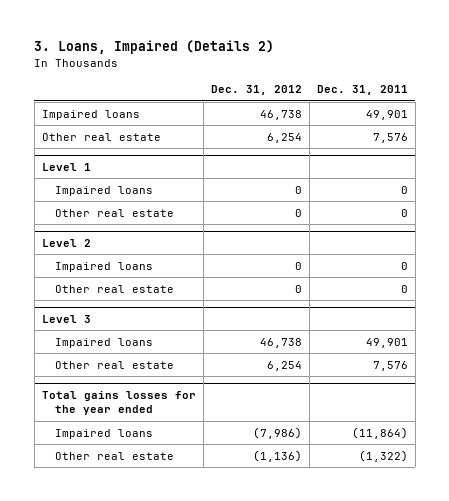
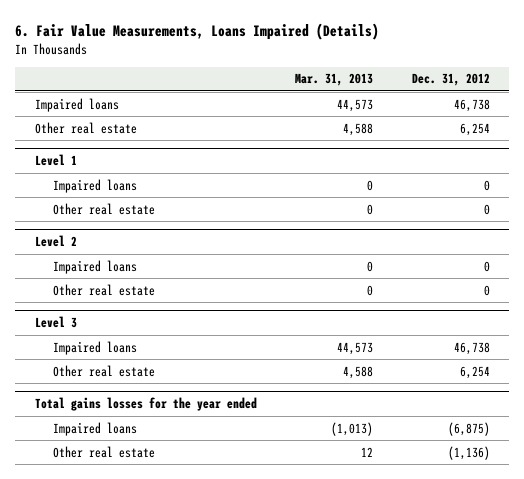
[34,40,275,55] 3. Loans, Impaired (Details 2) -> [15,22,380,40] 6. Fair Value Measurements, Loans Impaired (Details)
[316,85,408,96] Dec. 31, 2011 -> none
none -> [295,73,374,87] Mar. 31, 2013
[252,426,302,439] (7,986) -> [447,421,490,436] (6,875)

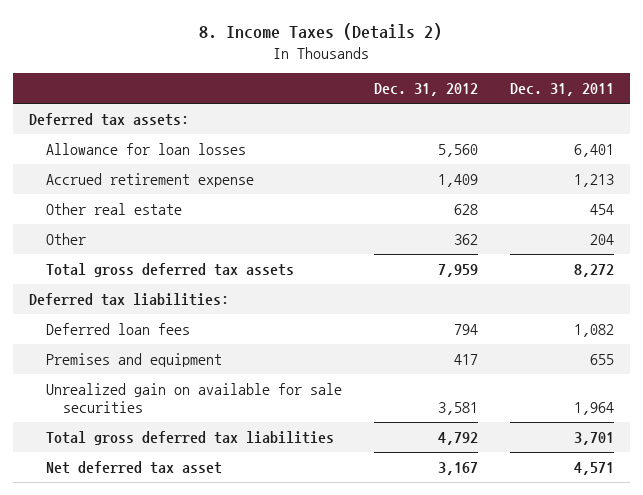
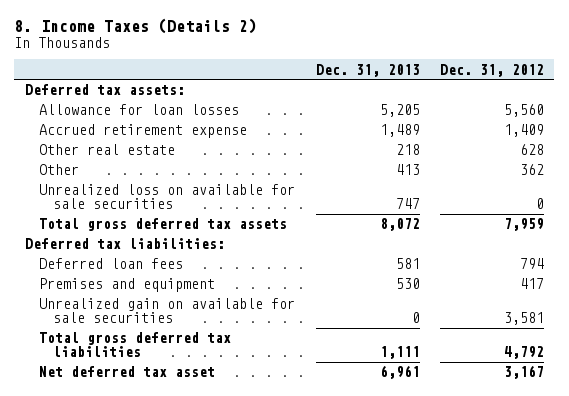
[510,83,615,97] Dec. 31, 2011 -> none
none -> [315,63,420,77] Dec. 31, 2013
none -> [39,184,296,210] Unrealized loss on available for sale securities

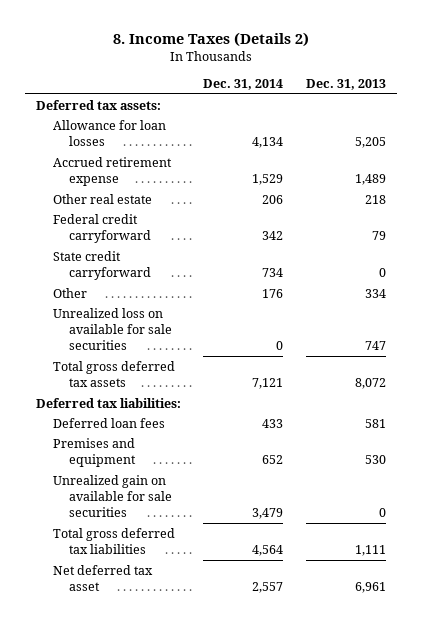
[440,63,545,77] Dec. 31, 2012 -> none
none -> [203,78,284,90] Dec. 31, 2014
none -> [52,213,152,243] Federal credit carryforward
none -> [52,250,152,280] State credit carryforward
[395,164,420,176] 413 -> [364,288,386,298] 334

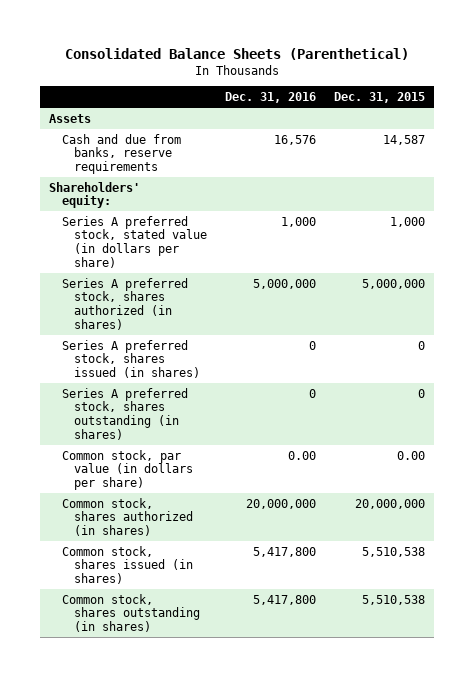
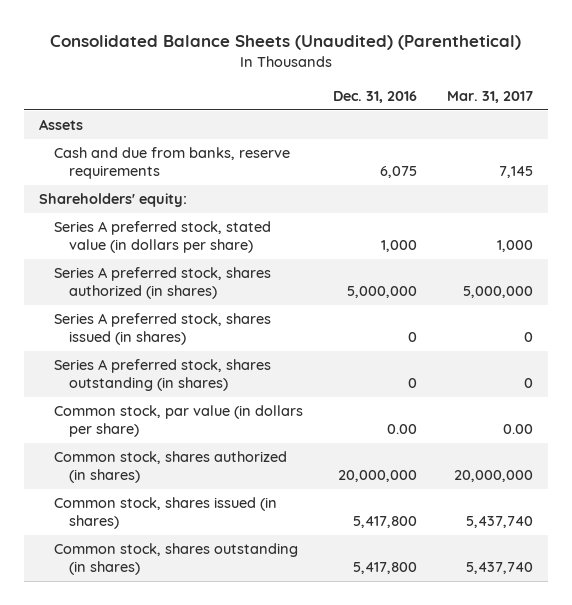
[64,47,409,60] Consolidated Balance Sheets (Parenthetical) -> [49,34,521,50] Consolidated Balance Sheets (Unaudited) (Parenthetical)
[333,92,425,104] Dec. 31, 2015 -> none
none -> [446,90,533,103] Mar. 31, 2017
[273,134,316,145] 16,576 -> [379,166,417,179] 6,075

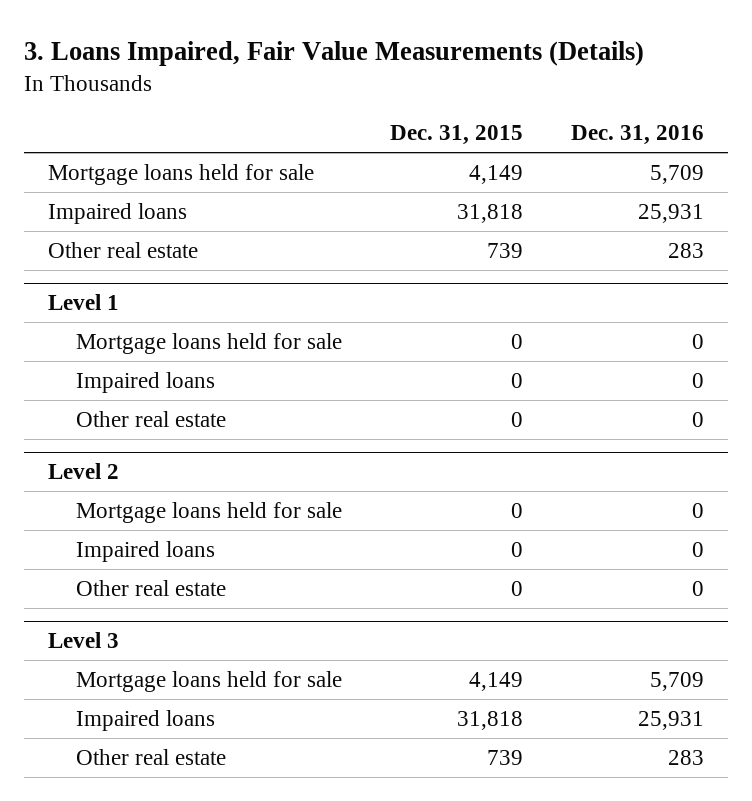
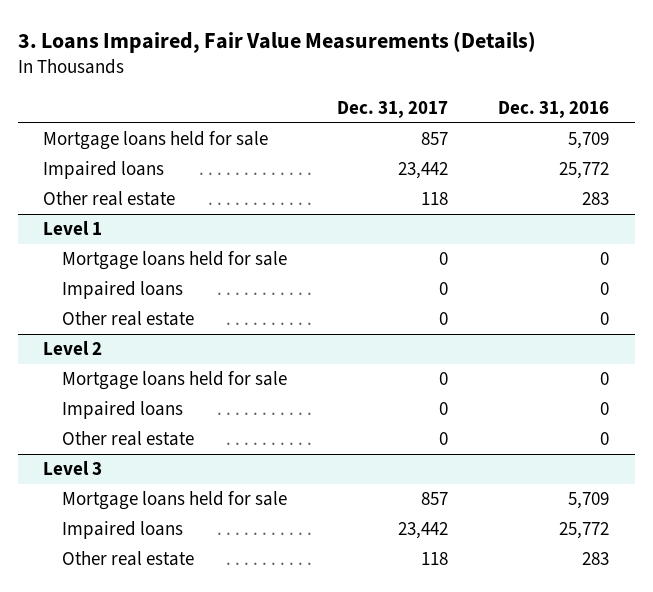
[389,125,523,146] Dec. 31, 2015 -> none
none -> [336,100,448,118] Dec. 31, 2017
[637,203,704,223] 25,931 -> [559,162,610,180] 25,772
[637,710,704,730] 25,931 -> [559,522,610,540] 25,772

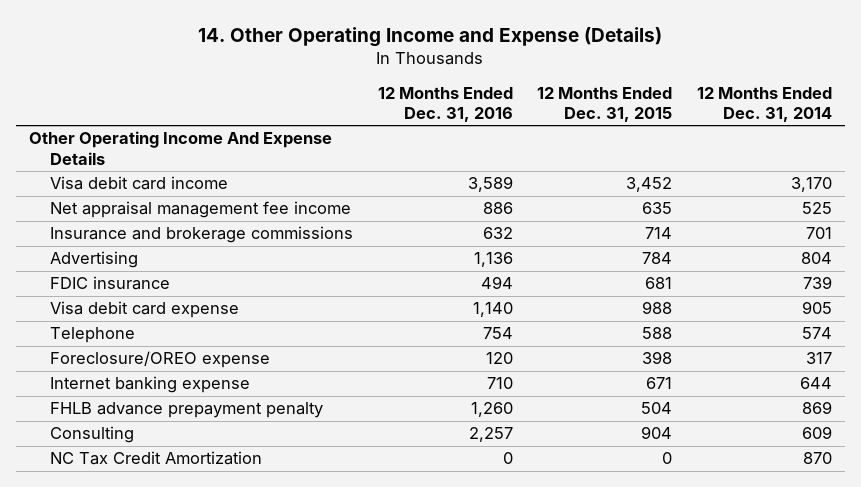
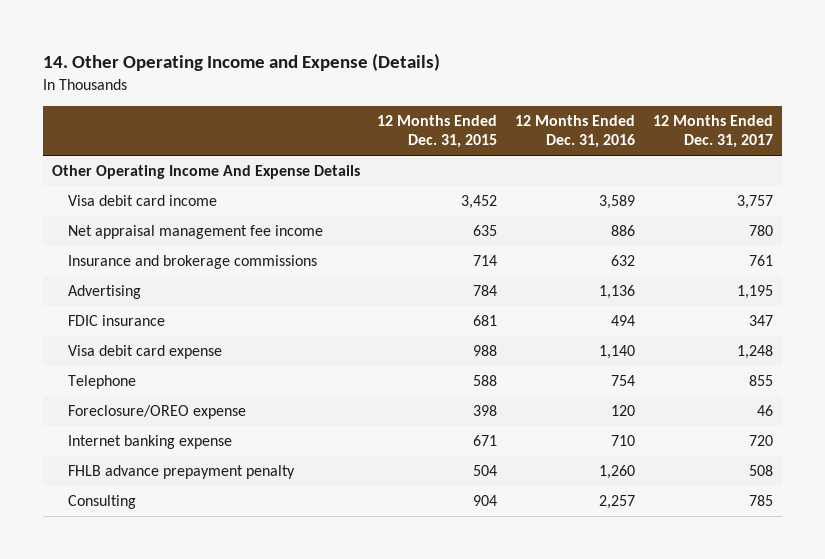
[697,86,833,123] 12 Months Ended Dec. 31, 2014 -> none
none -> [652,115,773,149] 12 Months Ended Dec. 31, 2017
[49,451,262,466] NC Tax Credit Amortization -> none

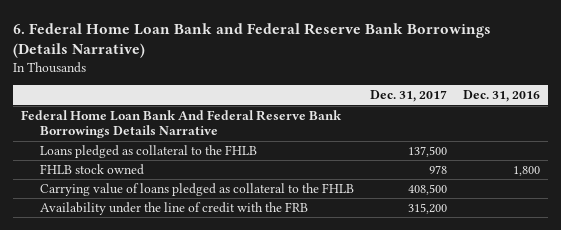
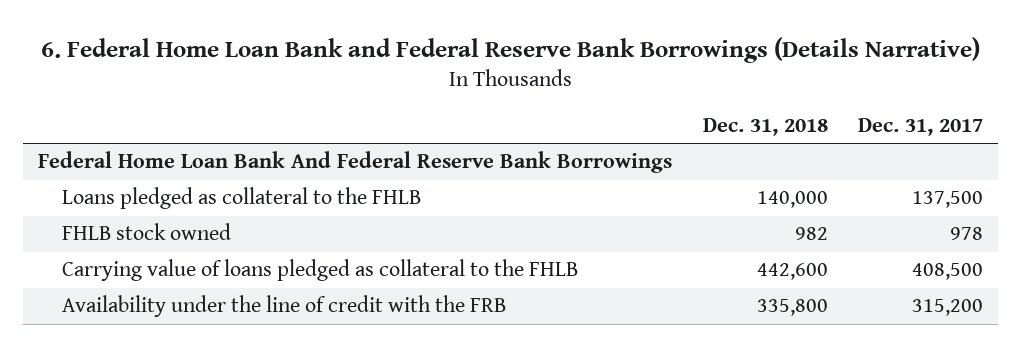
[463,90,541,103] Dec. 31, 2016 -> none
none -> [702,117,828,136] Dec. 31, 2018
[20,110,342,139] Federal Home Loan Bank And Federal Reserve Bank Borrowings Details Narrative -> [38,151,673,174] Federal Home Loan Bank And Federal Reserve Bank Borrowings

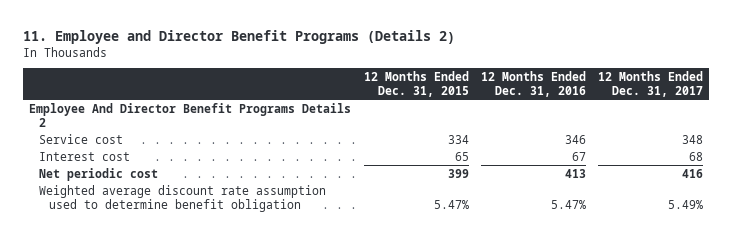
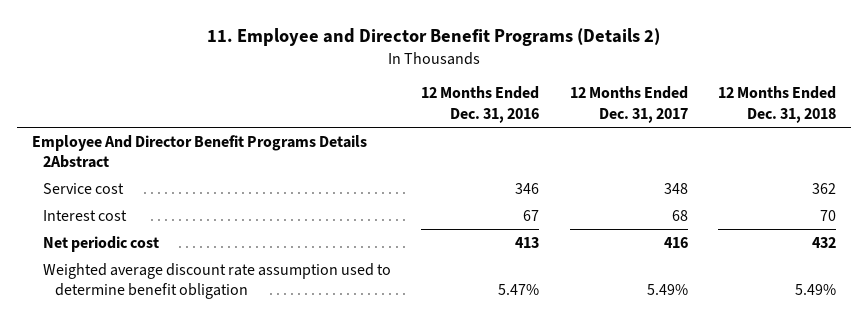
[363,70,469,97] 12 Months Ended Dec. 31, 2015 -> none
none -> [717,86,836,123] 12 Months Ended Dec. 31, 2018
[29,102,352,127] Employee And Director Benefit Programs Details 2 -> [31,134,367,169] Employee And Director Benefit Programs Details 2Abstract

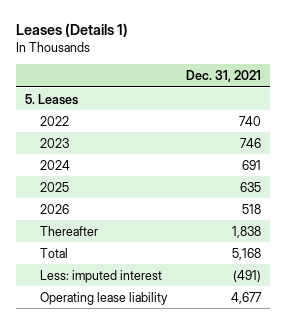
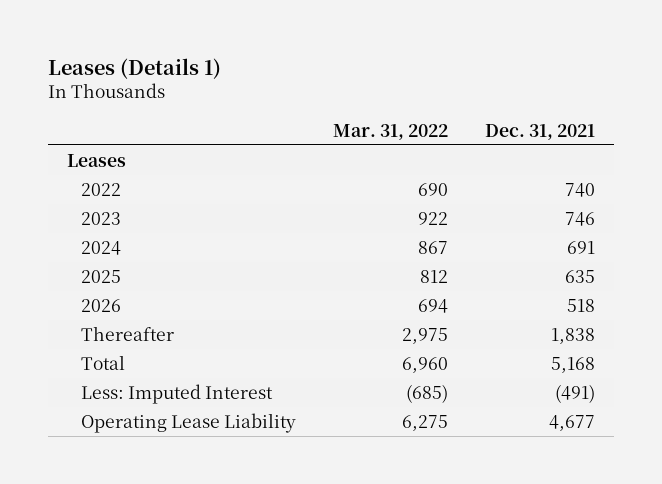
none -> [333,123,449,140] Mar. 31, 2022
[25,93,79,105] 5. Leases -> [66,153,126,167] Leases
[39,269,162,283] Less: imputed interest -> [81,383,274,404] Less: Imputed Interest
[39,291,168,305] Operating lease liability -> [81,412,297,433] Operating Lease Liability

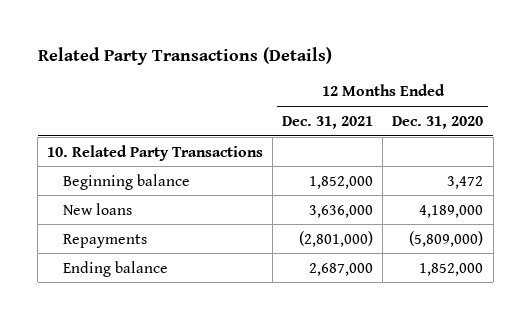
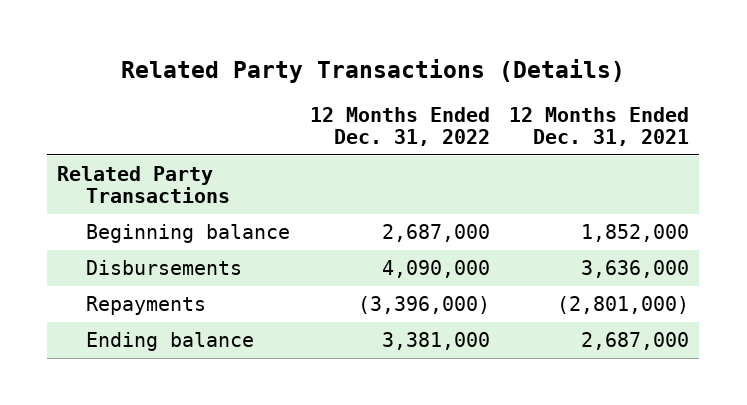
[392,115,484,129] Dec. 31, 2020 -> none
none -> [309,106,490,147] 12 Months Ended Dec. 31, 2022
[47,144,264,161] 10. Related Party Transactions -> [57,165,231,204] Related Party Transactions
[63,202,133,215] New loans -> [86,259,243,275] Disbursements

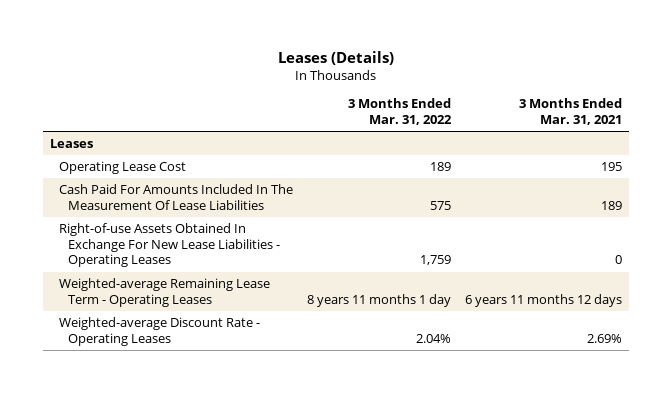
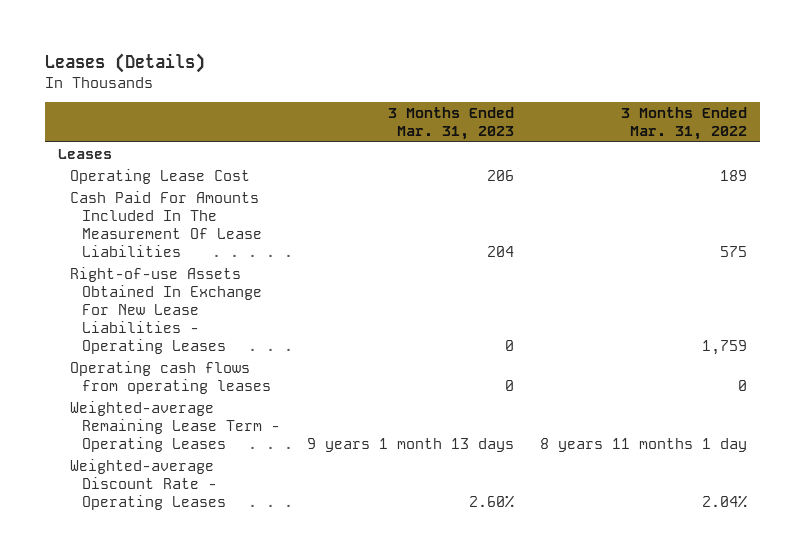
[519,98,623,126] 3 Months Ended Mar. 31, 2021 -> none
none -> [387,107,514,141] 3 Months Ended Mar. 31, 2023
none -> [70,361,272,394] Operating cash flows from operating leases

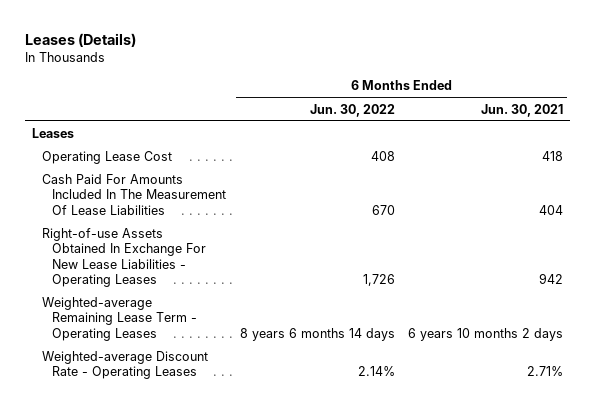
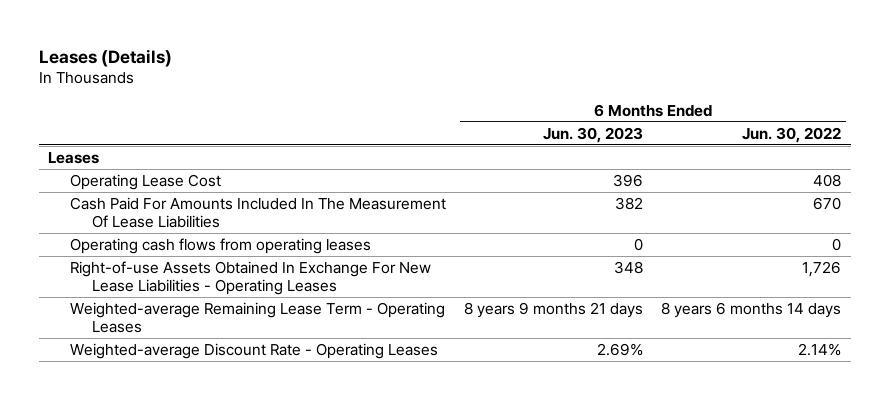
[481,103,564,117] Jun. 30, 2021 -> none
none -> [543,126,644,143] Jun. 30, 2023
none -> [69,237,371,254] Operating cash flows from operating leases

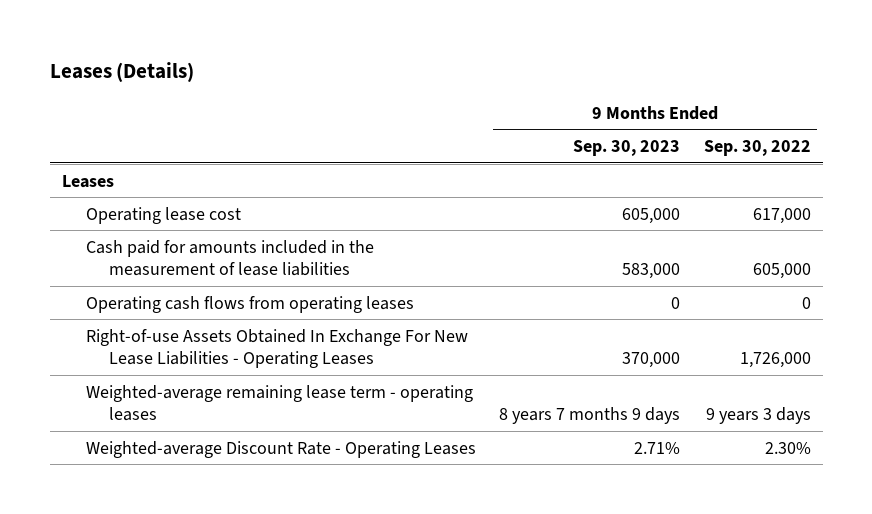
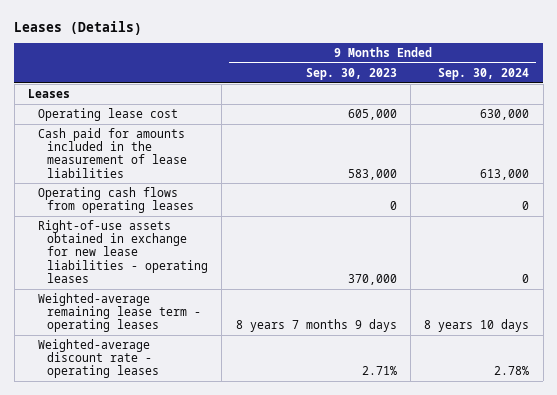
[703,140,811,157] Sep. 30, 2022 -> none
none -> [438,67,530,80] Sep. 30, 2024
[85,328,468,369] Right-of-use Assets Obtained In Exchange For New Lease Liabilities - Operating Leases -> [37,219,208,283] Right-of-use assets obtained in exchange for new lease liabilities - operating leases
[85,440,476,458] Weighted-average Discount Rate - Operating Leases -> [37,338,159,379] Weighted-average discount rate - operating leases

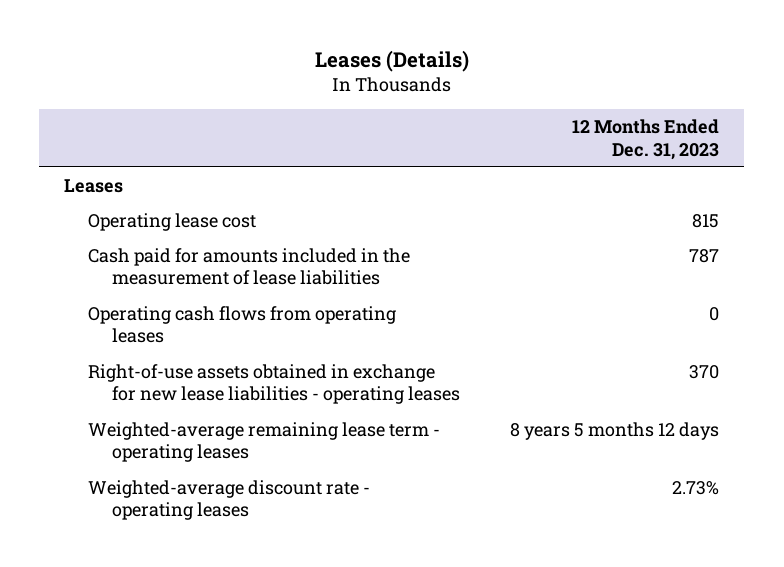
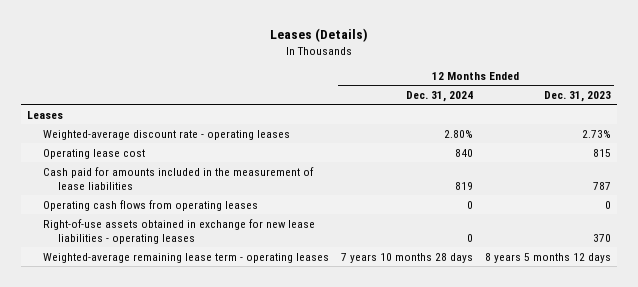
none -> [405,90,473,102] Dec. 31, 2024
[88,480,371,521] Weighted-average discount rate - operating leases -> [42,129,290,140] Weighted-average discount rate - operating leases

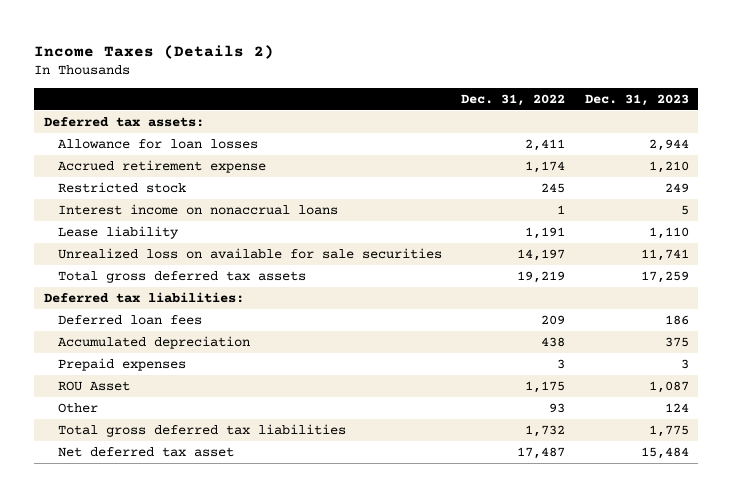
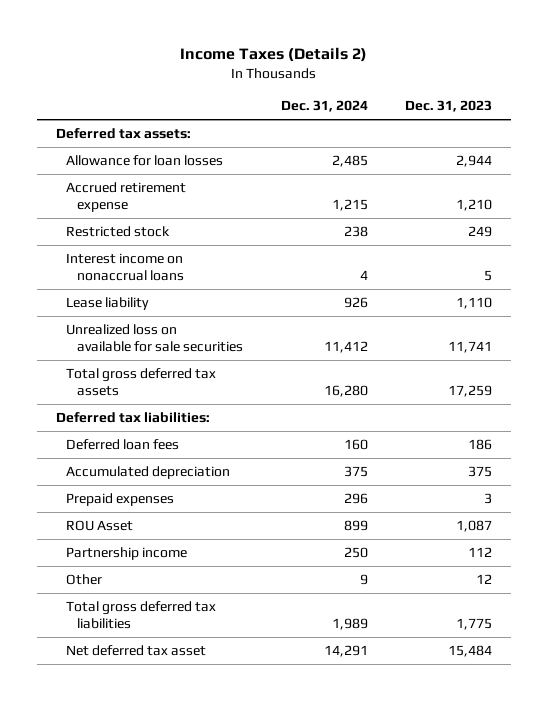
[461,93,566,106] Dec. 31, 2022 -> none
none -> [280,100,368,113] Dec. 31, 2024
none -> [66,547,188,561] Partnership income
[664,402,689,412] 124 -> [476,574,493,585] 12

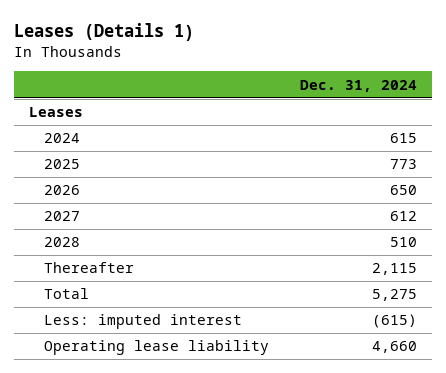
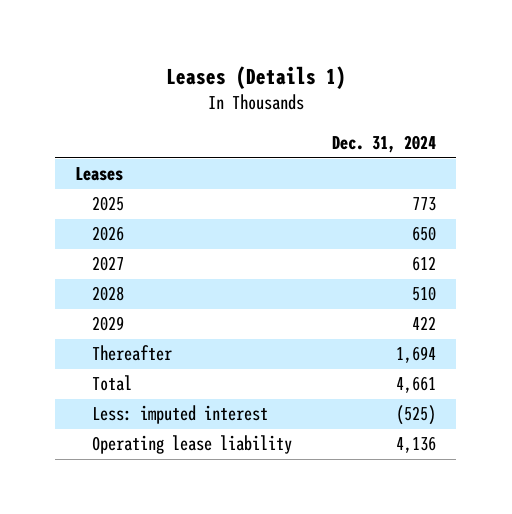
[44,133,81,144] 2024 -> none
none -> [92,316,125,332] 2029
[371,263,417,276] 2,115 -> [396,346,437,364] 1,694
[371,289,417,302] 5,275 -> [396,376,437,394] 4,661
[371,314,417,329] (615) -> [396,405,437,426] (525)
[371,341,417,354] 4,660 -> [396,436,437,454] 4,136

